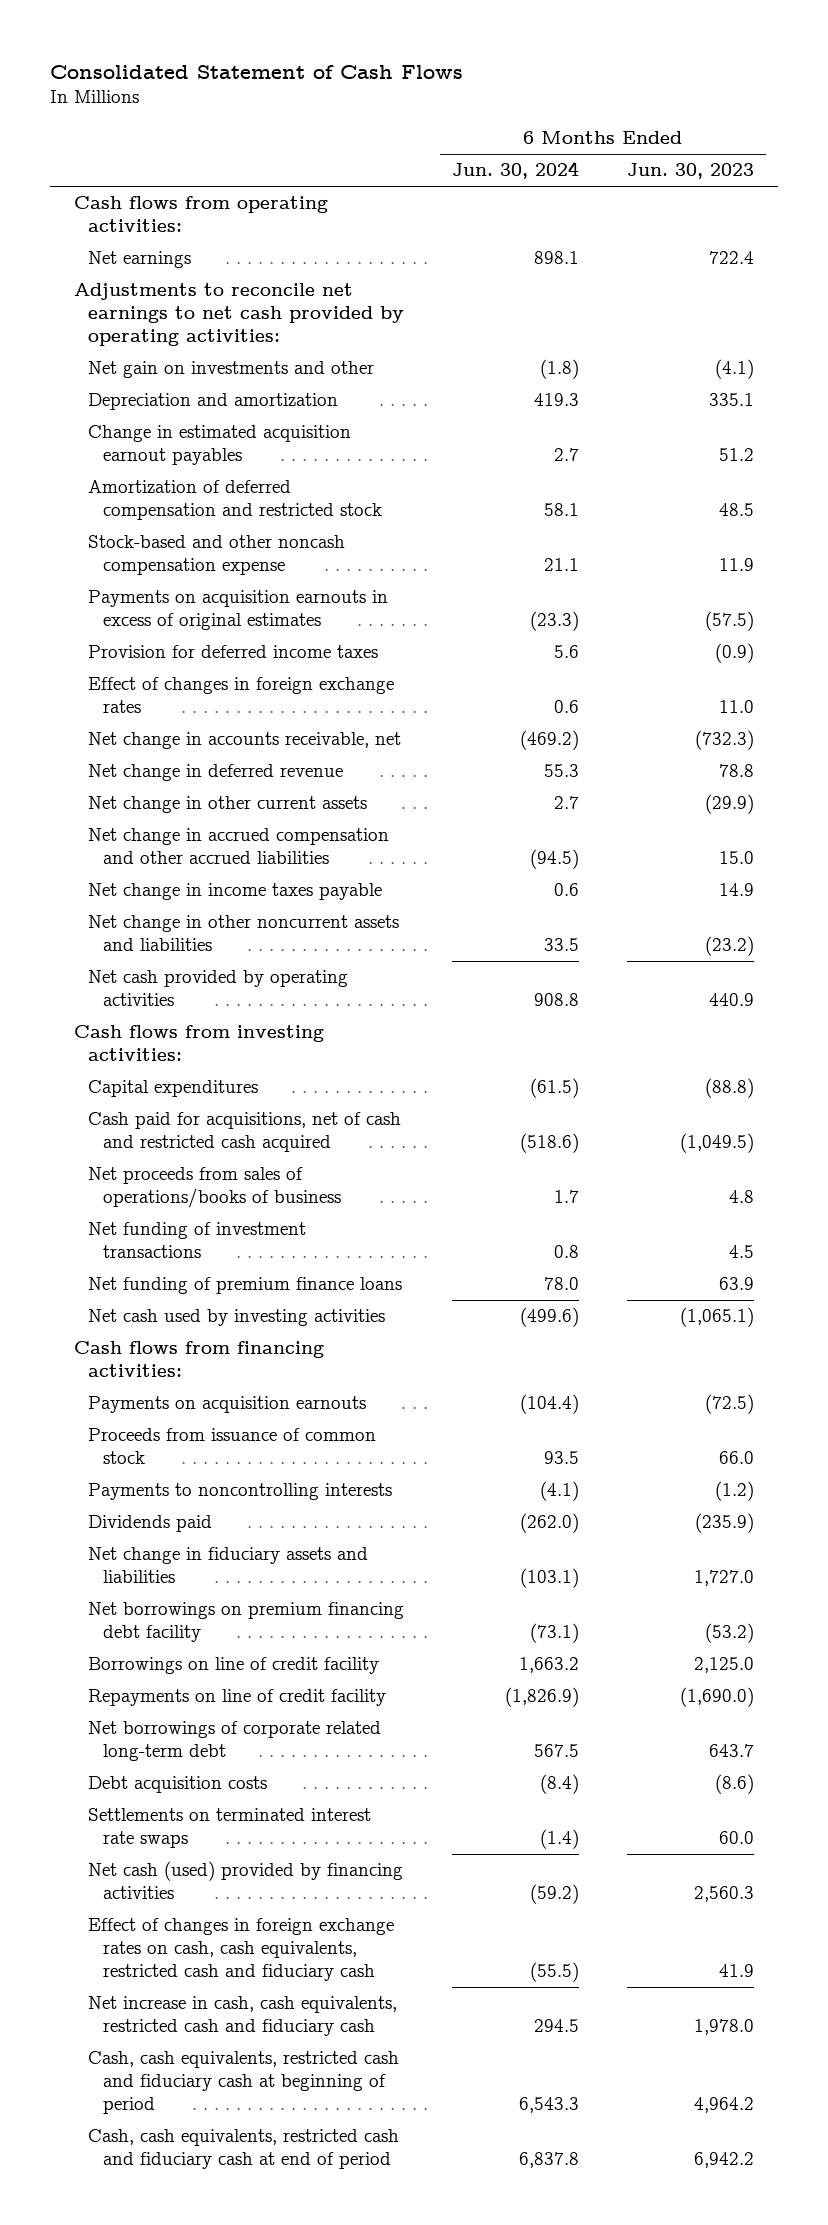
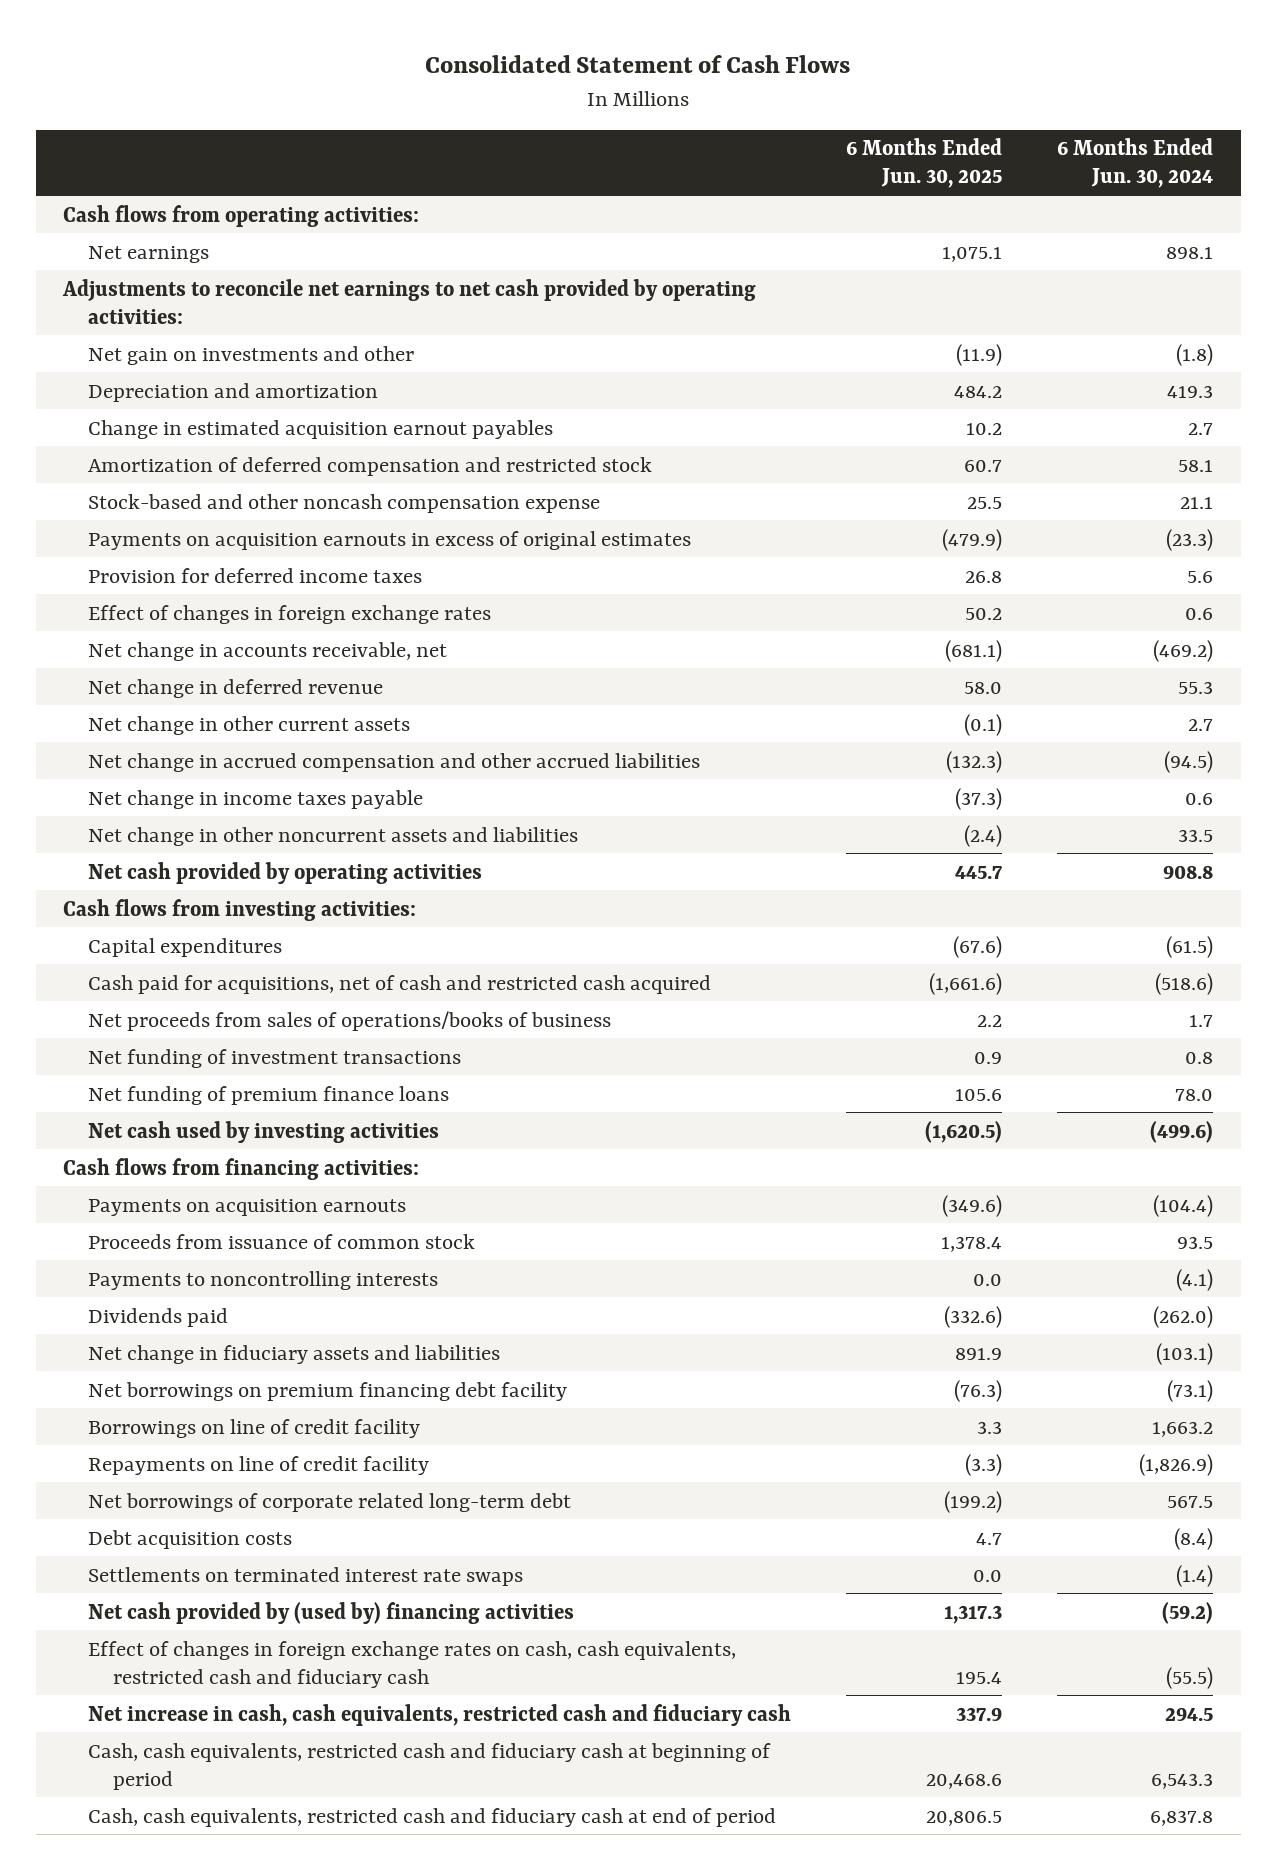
[626,163,754,180] Jun. 30, 2023 -> none
none -> [846,138,1003,189] 6 Months Ended Jun. 30, 2025
[88,1861,404,1900] Net cash (used) provided by financing activities -> [88,1601,575,1624] Net cash provided by (used by) financing activities

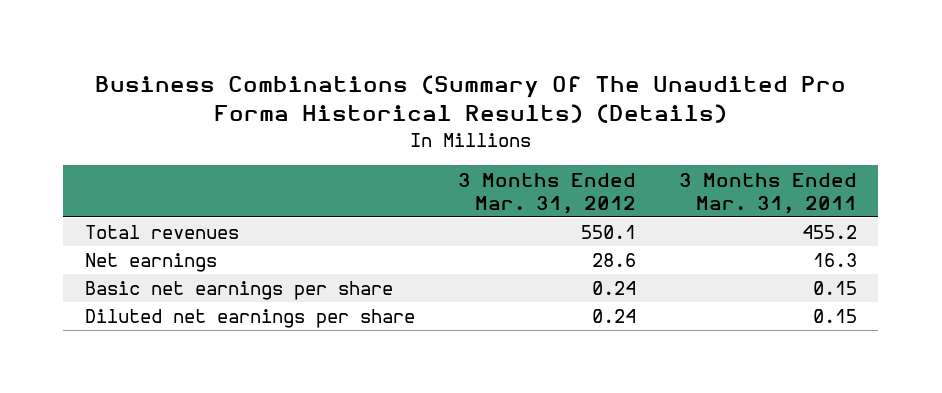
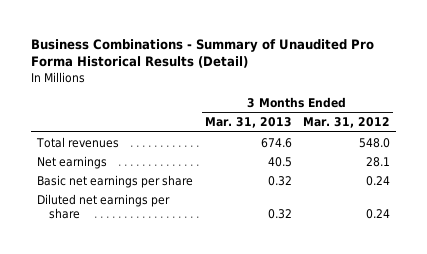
[94,75,846,124] Business Combinations (Summary Of The Unaudited Pro Forma Historical Results) (Details) -> [30,38,374,69] Business Combinations - Summary of Unaudited Pro Forma Historical Results (Detail)
[678,172,857,214] 3 Months Ended Mar. 31, 2011 -> none
none -> [204,117,292,129] Mar. 31, 2013
[580,225,636,240] 550.1 -> [359,137,391,148] 548.0
[591,253,636,268] 28.6 -> [366,156,391,167] 28.1

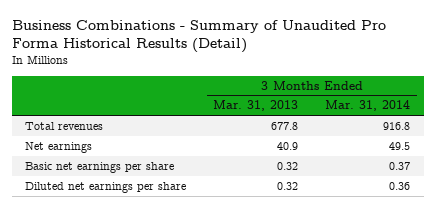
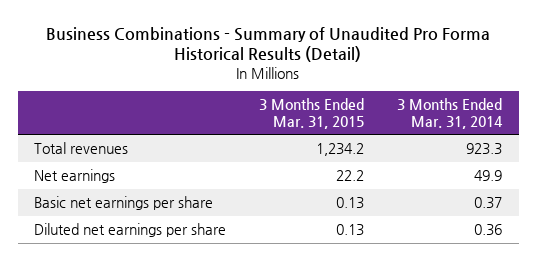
[213,100,299,112] Mar. 31, 2013 -> none
none -> [259,98,365,129] 3 Months Ended Mar. 31, 2015
[383,121,411,130] 916.8 -> [466,143,503,156] 923.3
[389,141,411,150] 49.5 -> [474,170,503,182] 49.9

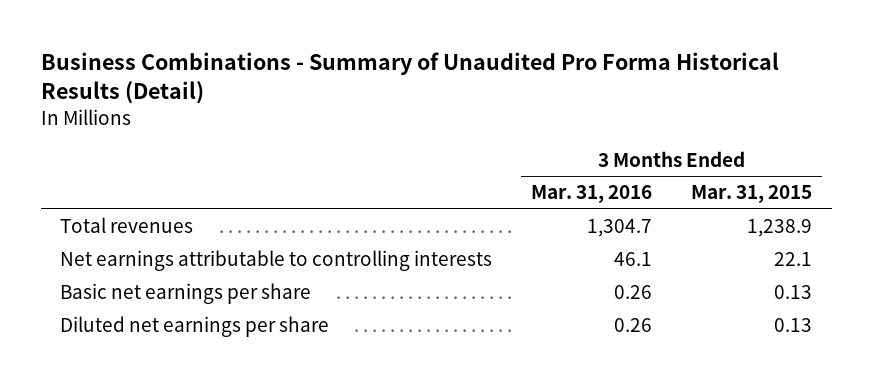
[397,98,504,129] 3 Months Ended Mar. 31, 2014 -> none
none -> [531,185,653,204] Mar. 31, 2016
[34,169,116,184] Net earnings -> none
[316,143,365,157] 1,234.2 -> [747,219,813,238] 1,238.9
none -> [60,250,493,272] Net earnings attributable to controlling interests

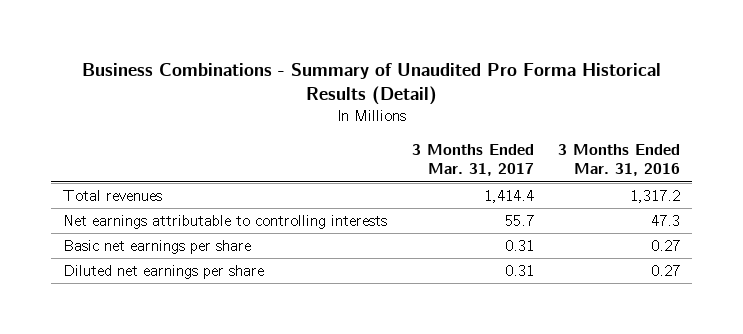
[691,185,813,204] Mar. 31, 2015 -> none
none -> [411,143,534,177] 3 Months Ended Mar. 31, 2017
[587,219,653,238] 1,304.7 -> [629,190,680,204] 1,317.2
[614,252,653,267] 46.1 -> [650,215,680,227] 47.3
[614,285,653,300] 0.26 -> [650,240,680,252] 0.27
[614,318,653,333] 0.26 -> [650,265,680,277] 0.27

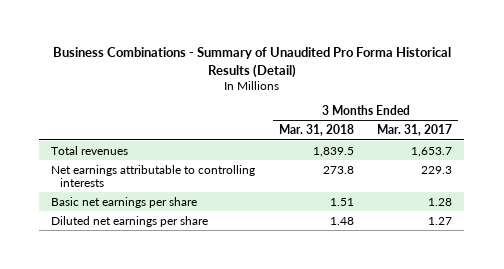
[557,143,680,177] 3 Months Ended Mar. 31, 2016 -> none
none -> [278,124,354,137] Mar. 31, 2018
[483,190,534,204] 1,414.4 -> [411,146,453,157] 1,653.7
[504,215,534,227] 55.7 -> [421,165,453,174] 229.3
[504,240,534,252] 0.31 -> [428,197,453,206] 1.28
[504,265,534,277] 0.31 -> [428,216,453,225] 1.27

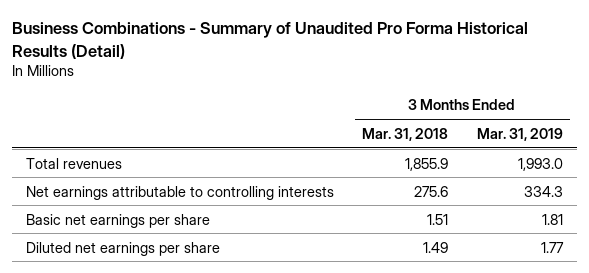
[377,124,453,137] Mar. 31, 2017 -> none
none -> [476,127,563,141] Mar. 31, 2019
[312,146,354,157] 1,839.5 -> [405,157,449,171] 1,855.9
[322,165,354,174] 273.8 -> [414,185,449,197] 275.6
[329,216,354,225] 1.48 -> [423,241,449,253] 1.49

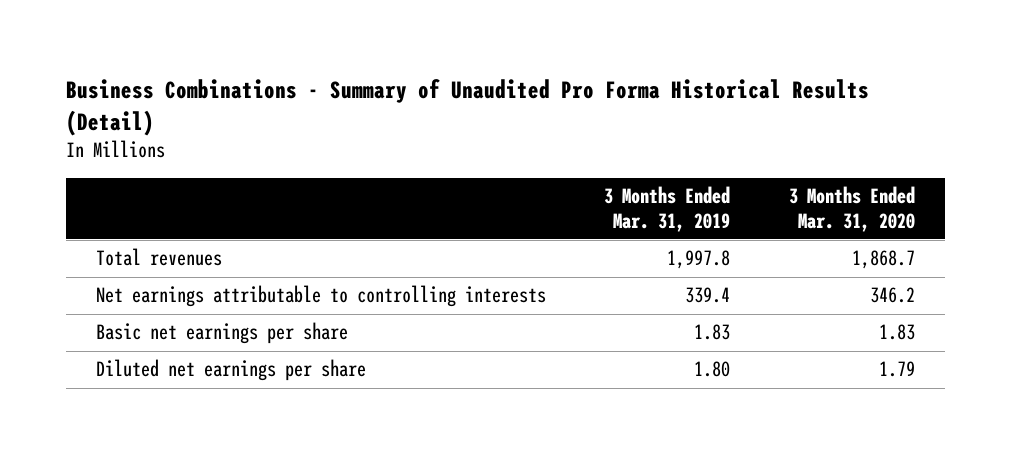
[362,127,449,141] Mar. 31, 2018 -> none
none -> [789,186,916,232] 3 Months Ended Mar. 31, 2020
[517,157,563,171] 1,993.0 -> [667,250,731,270] 1,997.8
[523,185,563,197] 334.3 -> [685,287,731,304] 339.4
[541,213,563,225] 1.81 -> [694,324,731,341] 1.83
[540,241,564,253] 1.77 -> [694,361,731,378] 1.80

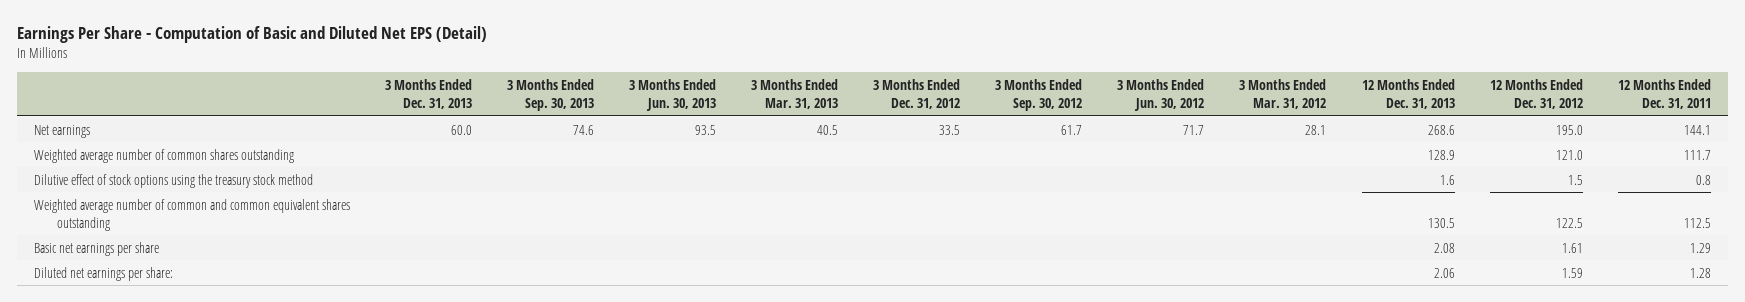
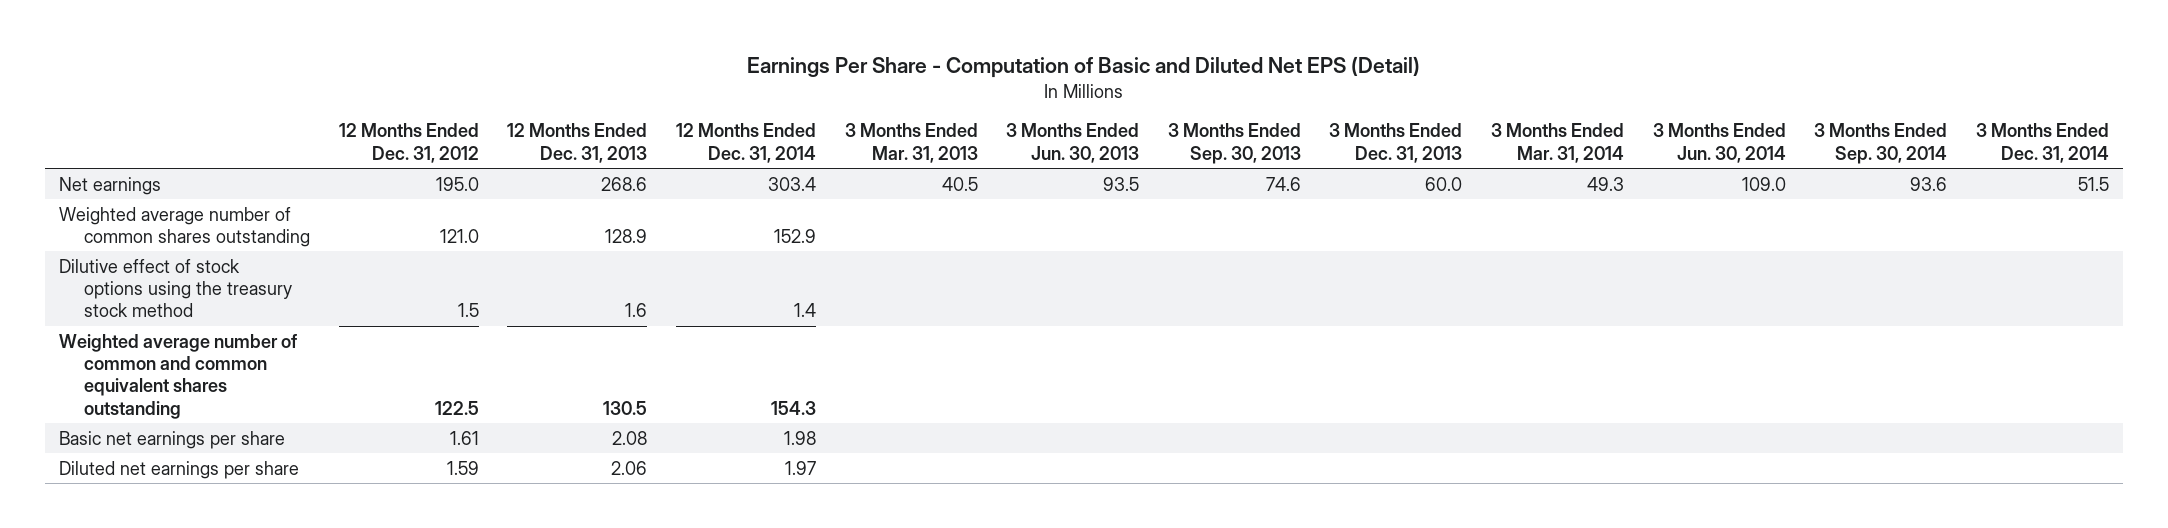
[873,78,961,109] 3 Months Ended Dec. 31, 2012 -> none
[995,78,1083,111] 3 Months Ended Sep. 30, 2012 -> none
[1117,78,1205,111] 3 Months Ended Jun. 30, 2012 -> none
[1239,78,1327,109] 3 Months Ended Mar. 31, 2012 -> none
[1617,78,1711,109] 12 Months Ended Dec. 31, 2011 -> none
none -> [676,123,817,163] 12 Months Ended Dec. 31, 2014
none -> [1490,123,1624,163] 3 Months Ended Mar. 31, 2014
none -> [1652,123,1786,163] 3 Months Ended Jun. 30, 2014
none -> [1814,123,1948,164] 3 Months Ended Sep. 30, 2014
none -> [1975,123,2109,163] 3 Months Ended Dec. 31, 2014
[34,266,174,281] Diluted net earnings per share: -> [59,460,300,479] Diluted net earnings per share

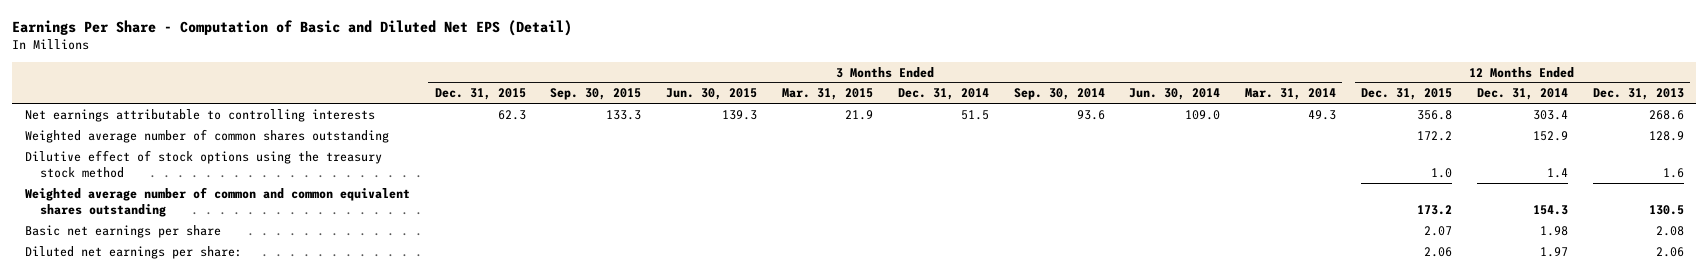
[338,123,479,163] 12 Months Ended Dec. 31, 2012 -> none
[844,123,978,163] 3 Months Ended Mar. 31, 2013 -> none
[1006,123,1140,163] 3 Months Ended Jun. 30, 2013 -> none
[1167,123,1301,164] 3 Months Ended Sep. 30, 2013 -> none
[1329,123,1463,163] 3 Months Ended Dec. 31, 2013 -> none
none -> [434,88,526,101] Dec. 31, 2015
none -> [550,88,642,101] Sep. 30, 2015
none -> [666,88,758,101] Jun. 30, 2015
none -> [781,88,873,101] Mar. 31, 2015
none -> [1361,88,1453,101] Dec. 31, 2015
[59,176,162,195] Net earnings -> [24,108,375,122] Net earnings attributable to controlling interests
[59,460,300,479] Diluted net earnings per share -> [24,245,242,259] Diluted net earnings per share:

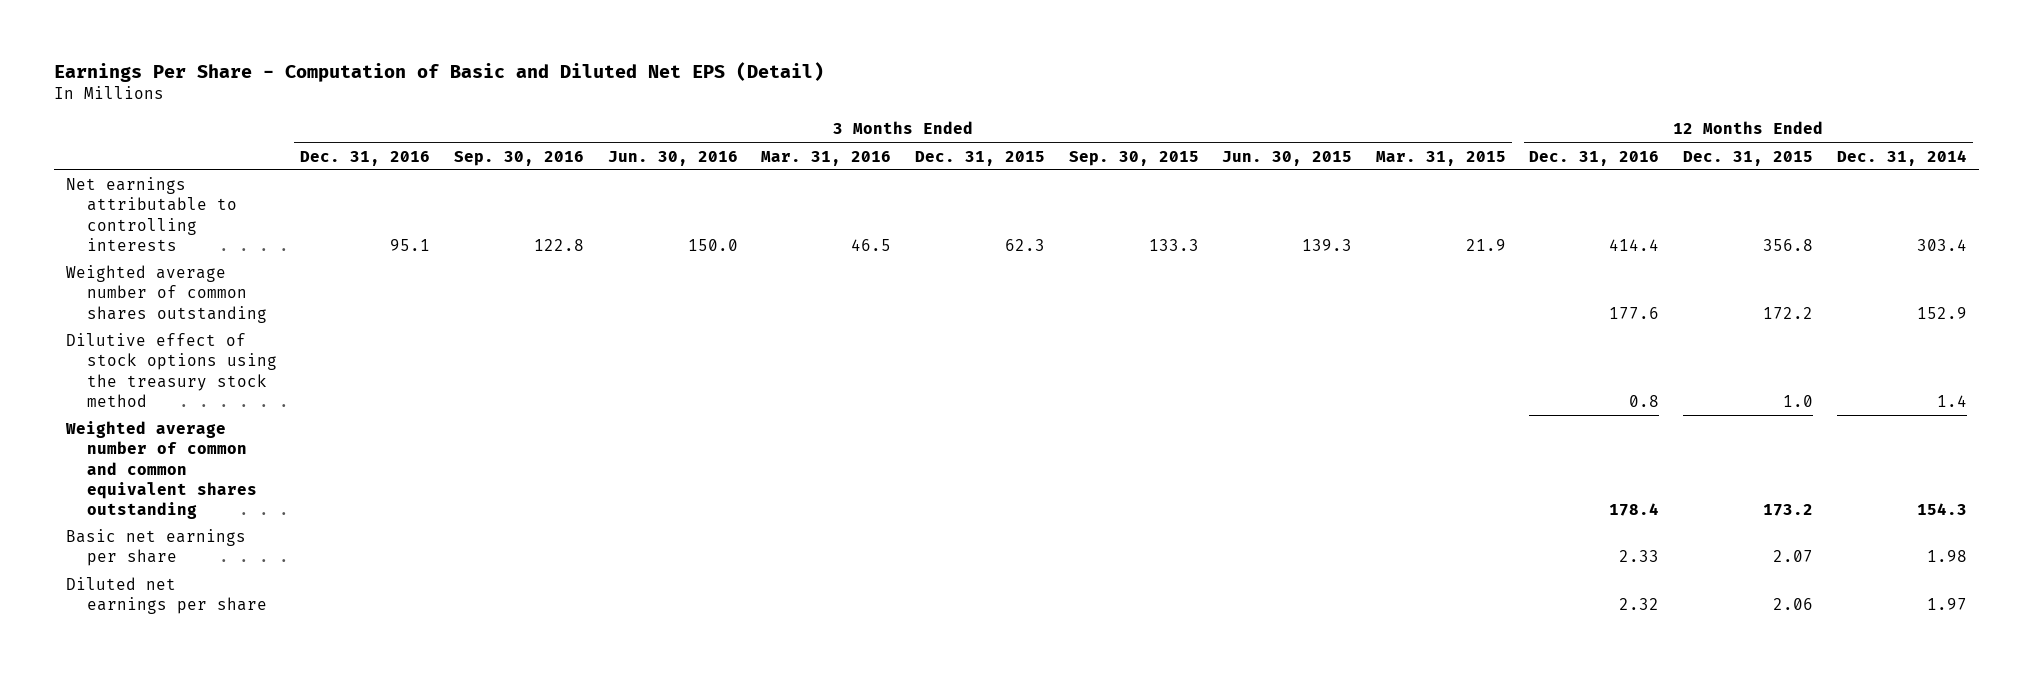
[897,88,989,101] Dec. 31, 2014 -> none
[1013,88,1105,101] Sep. 30, 2014 -> none
[1129,88,1221,101] Jun. 30, 2014 -> none
[1245,88,1337,101] Mar. 31, 2014 -> none
[1592,88,1684,101] Dec. 31, 2013 -> none
none -> [300,150,431,166] Dec. 31, 2016
none -> [454,150,585,166] Sep. 30, 2016
none -> [607,150,738,166] Jun. 30, 2016
none -> [761,150,892,166] Mar. 31, 2016
none -> [1529,150,1660,166] Dec. 31, 2016
[24,245,242,259] Diluted net earnings per share: -> [65,577,267,615] Diluted net earnings per share

